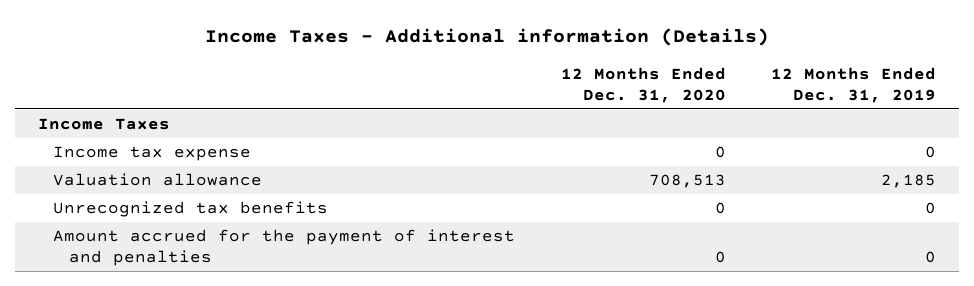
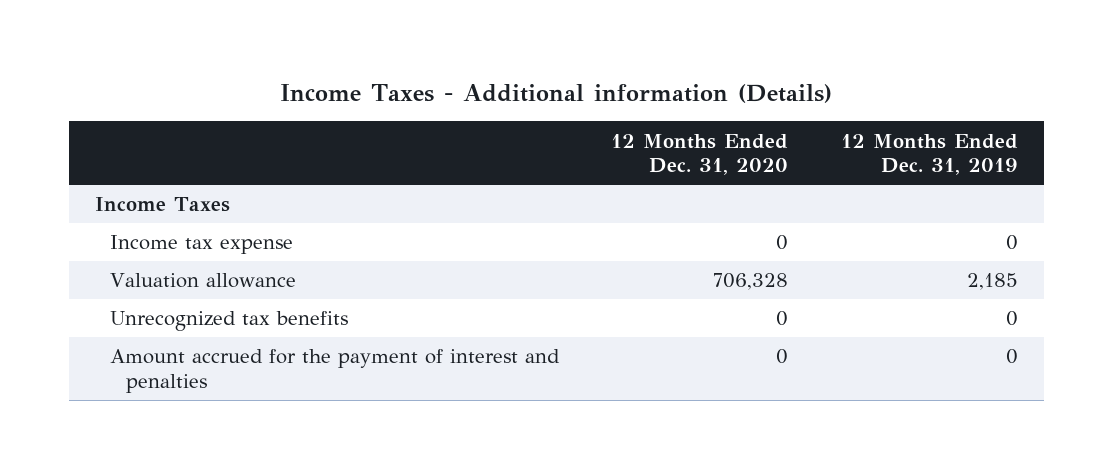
[648,174,726,189] 708,513 -> [713,273,789,291] 706,328

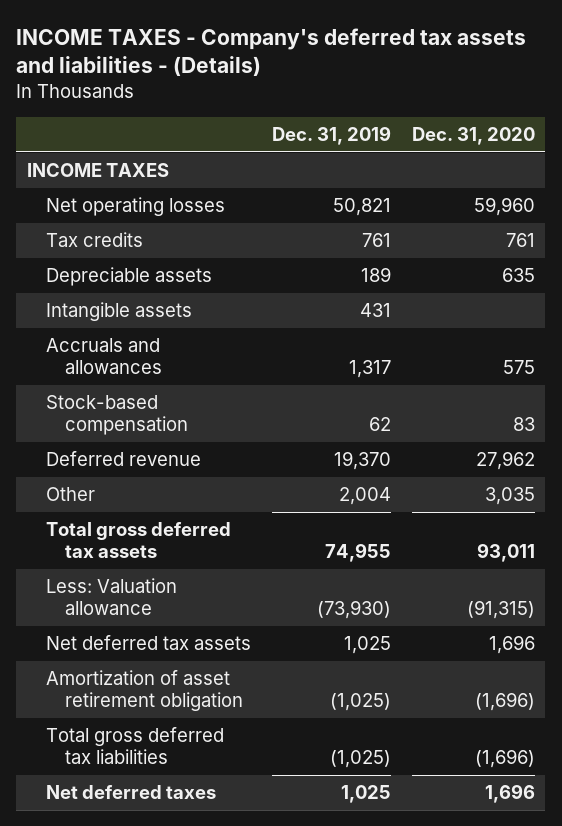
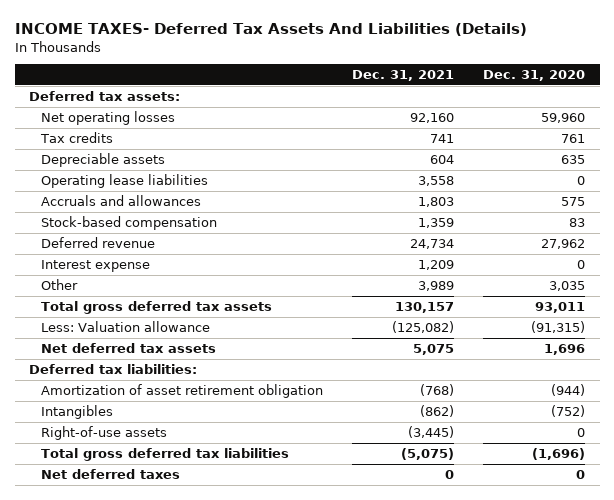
[16,27,527,77] INCOME TAXES - Company's deferred tax assets and liabilities - (Details) -> [14,23,527,37] INCOME TAXES- Deferred Tax Assets And Liabilities (Details)
[271,125,391,145] Dec. 31, 2019 -> none
none -> [352,70,455,82] Dec. 31, 2021
[26,163,169,178] INCOME TAXES -> none
none -> [29,90,181,101] Deferred tax assets:
[45,302,192,322] Intangible assets -> none
none -> [41,173,209,188] Operating lease liabilities
none -> [41,259,151,272] Interest expense
none -> [29,363,198,374] Deferred tax liabilities:
[474,692,535,712] (1,696) -> [551,383,586,396] (944)
none -> [41,404,114,419] Intangibles
none -> [41,425,168,440] Right-of-use assets
[484,784,535,804] 1,696 -> [576,469,586,479] 0

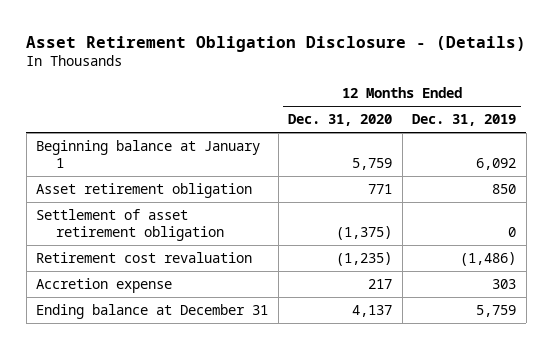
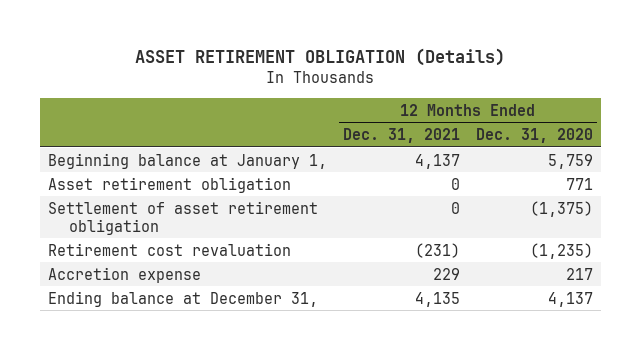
[26,35,527,52] Asset Retirement Obligation Disclosure - (Details) -> [135,47,506,66] ASSET RETIREMENT OBLIGATION (Details)
[412,114,517,127] Dec. 31, 2019 -> none
none -> [342,127,460,143] Dec. 31, 2021
[36,140,261,168] Beginning balance at January 1 -> [47,152,327,169] Beginning balance at January 1,
[36,304,269,320] Ending balance at December 31 -> [47,290,318,307] Ending balance at December 31,

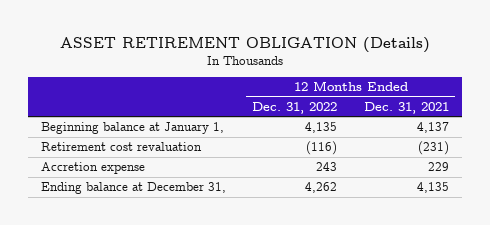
[475,127,593,143] Dec. 31, 2020 -> none
none -> [252,101,338,114] Dec. 31, 2022
[47,176,291,193] Asset retirement obligation -> none
[47,200,318,235] Settlement of asset retirement obligation -> none

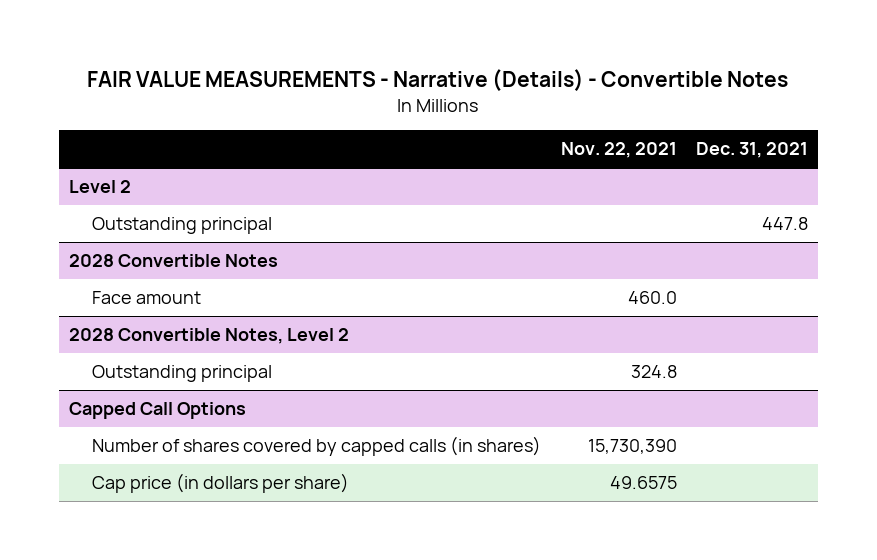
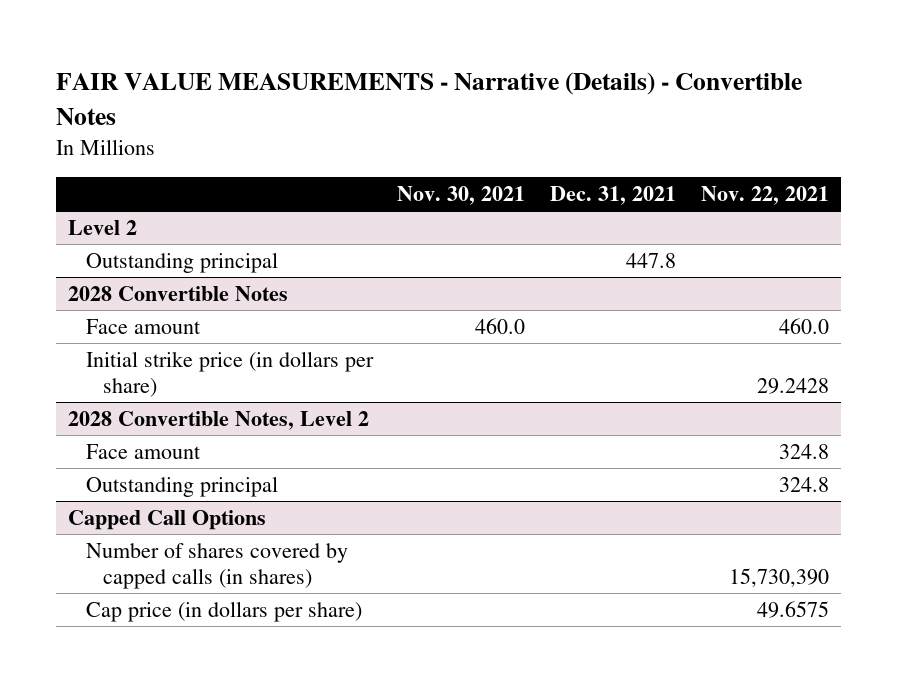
none -> [397,185,526,205] Nov. 30, 2021
none -> [85,350,374,398] Initial strike price (in dollars per share)
none -> [85,443,201,459] Face amount

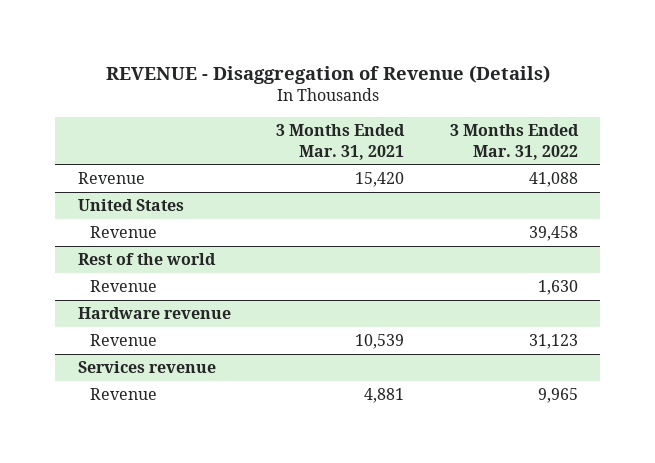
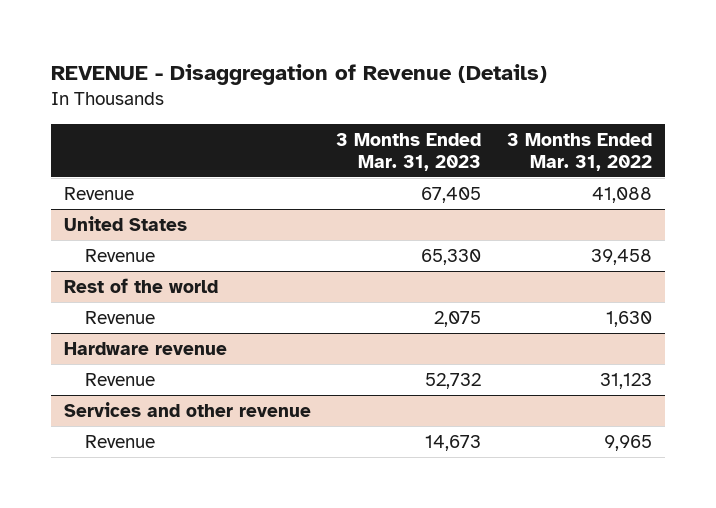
[276,124,406,160] 3 Months Ended Mar. 31, 2021 -> none
none -> [336,132,482,171] 3 Months Ended Mar. 31, 2023
[77,361,216,374] Services revenue -> [63,401,311,417] Services and other revenue

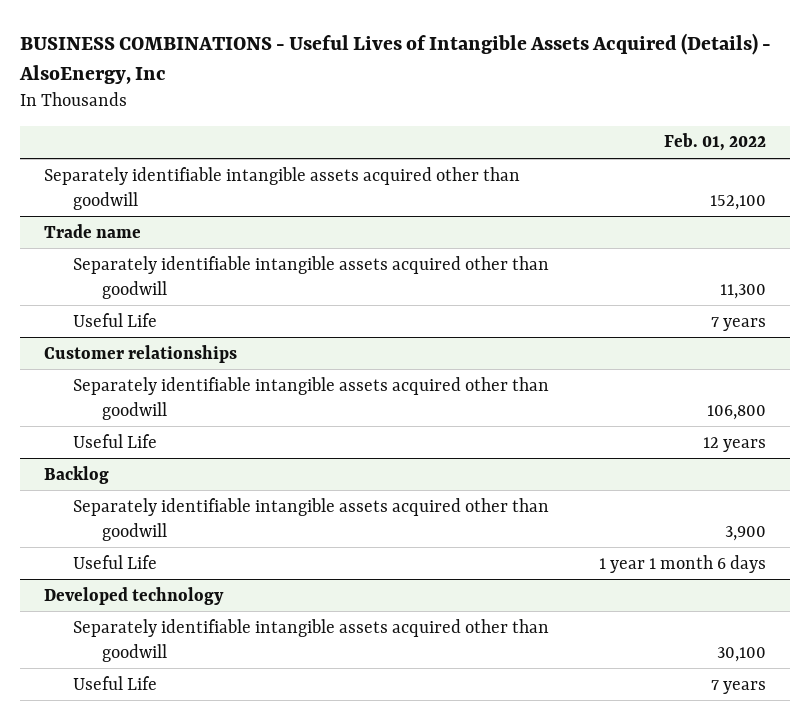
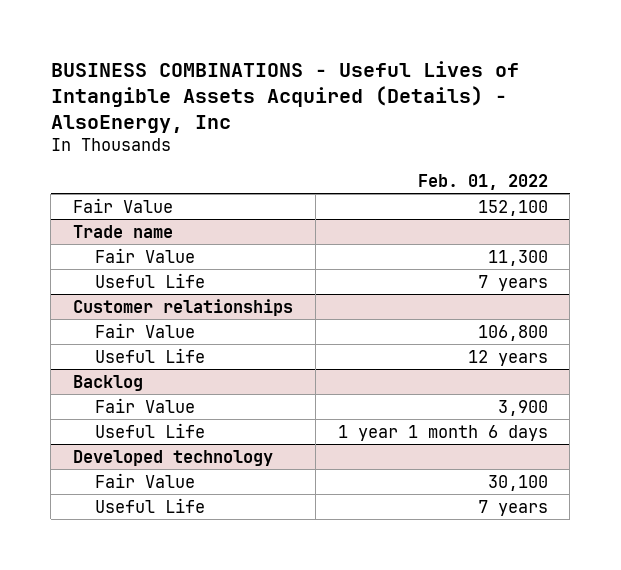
[44,166,521,210] Separately identifiable intangible assets acquired other than goodwill -> [72,197,173,213] Fair Value
[73,255,550,299] Separately identifiable intangible assets acquired other than goodwill -> [94,247,195,263] Fair Value
[73,376,550,420] Separately identifiable intangible assets acquired other than goodwill -> [94,322,195,338] Fair Value
[73,497,550,541] Separately identifiable intangible assets acquired other than goodwill -> [94,397,195,413] Fair Value
[73,618,550,662] Separately identifiable intangible assets acquired other than goodwill -> [94,472,195,488] Fair Value

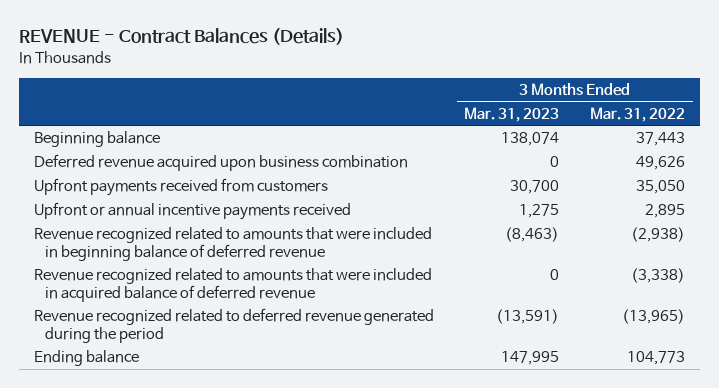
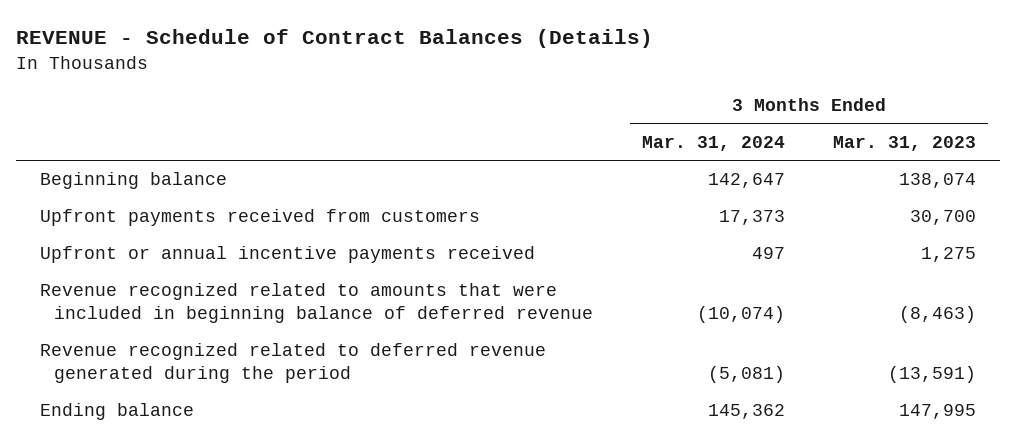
[18,28,344,46] REVENUE - Contract Balances (Details) -> [16,29,654,49] REVENUE - Schedule of Contract Balances (Details)
[589,106,685,122] Mar. 31, 2022 -> none
none -> [641,135,785,151] Mar. 31, 2024
[33,154,408,172] Deferred revenue acquired upon business combination -> none
[33,268,432,302] Revenue recognized related to amounts that were included in acquired balance of deferred revenue -> none

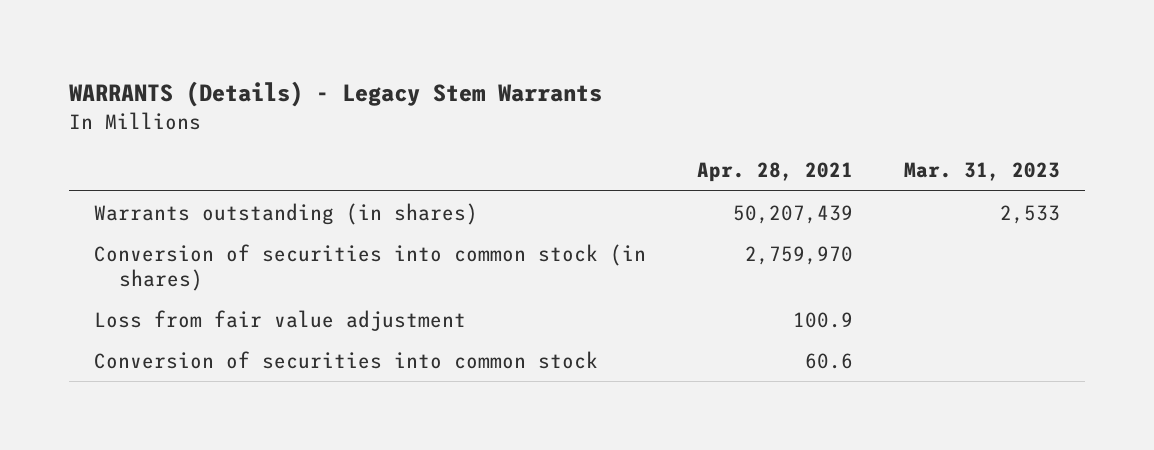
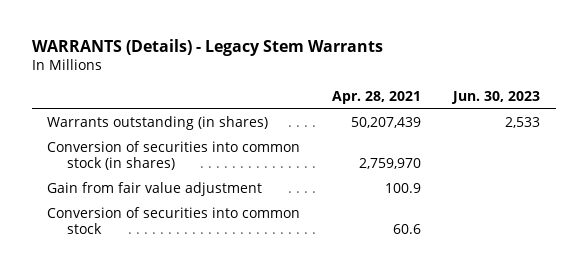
[903,162,1060,182] Mar. 31, 2023 -> none
none -> [450,90,540,104] Jun. 30, 2023
[94,309,467,331] Loss from fair value adjustment -> [47,182,263,197] Gain from fair value adjustment

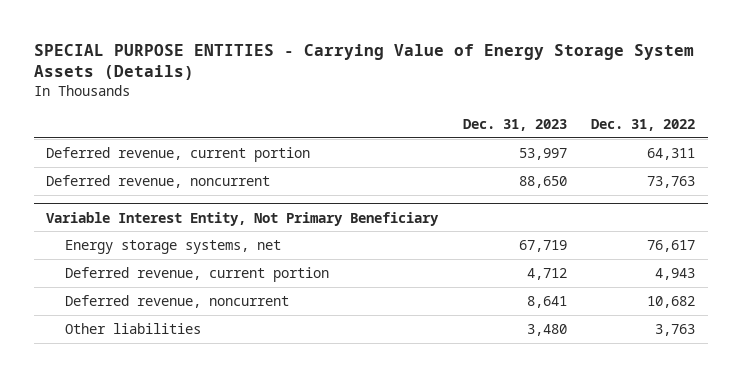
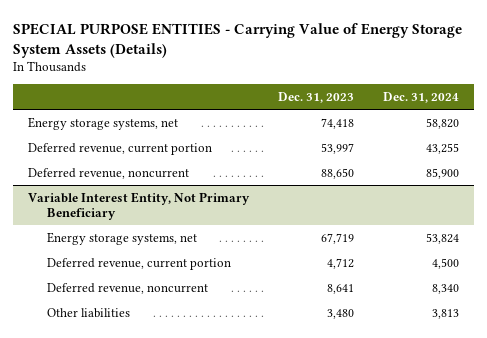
[591,119,696,132] Dec. 31, 2022 -> none
none -> [383,91,460,103] Dec. 31, 2024
none -> [28,116,179,130] Energy storage systems, net

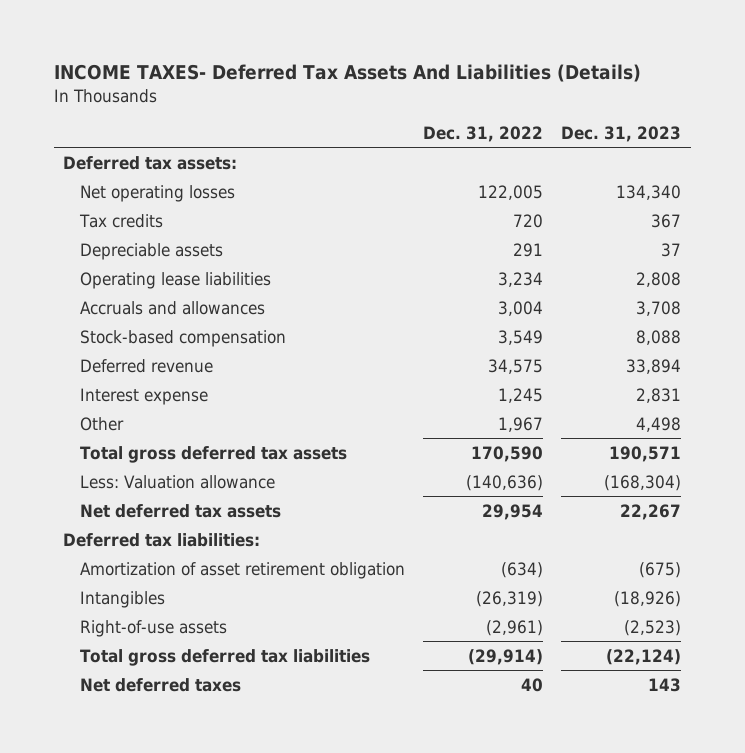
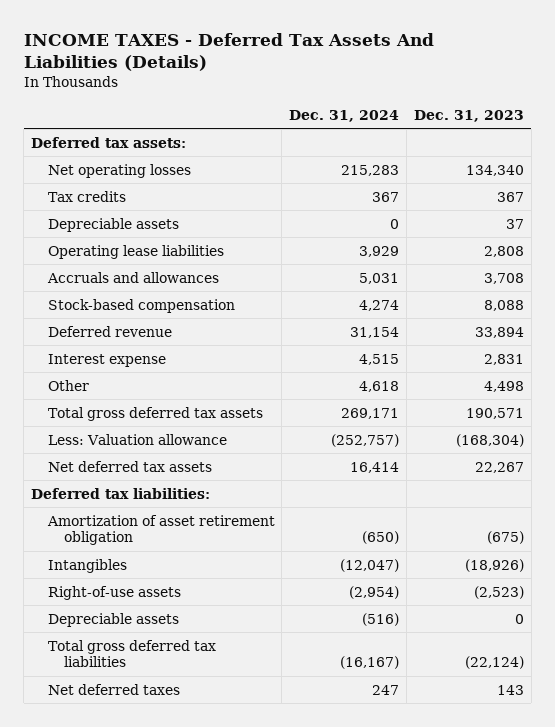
[53,64,641,83] INCOME TAXES- Deferred Tax Assets And Liabilities (Details) -> [23,32,434,71] INCOME TAXES - Deferred Tax Assets And Liabilities (Details)
[423,125,544,142] Dec. 31, 2022 -> none
none -> [289,109,400,122] Dec. 31, 2024
none -> [47,612,179,627] Depreciable assets

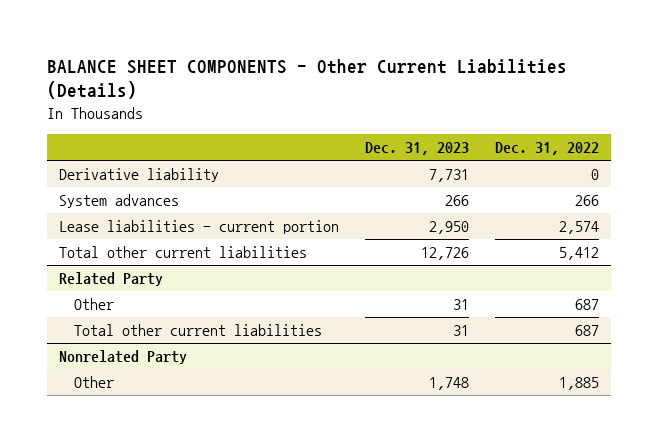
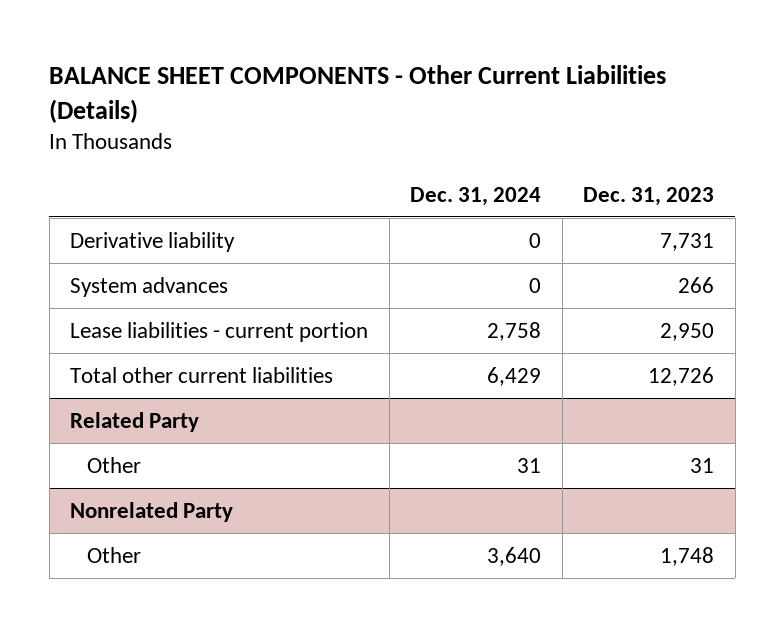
[494,142,599,156] Dec. 31, 2022 -> none
none -> [410,186,542,206] Dec. 31, 2024
[73,324,322,337] Total other current liabilities -> none

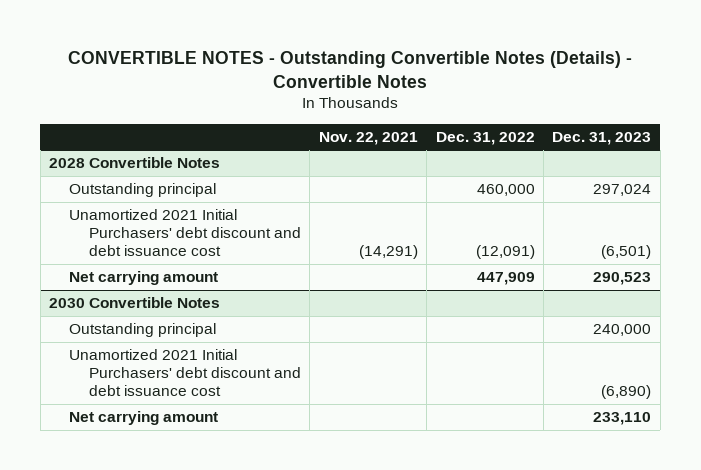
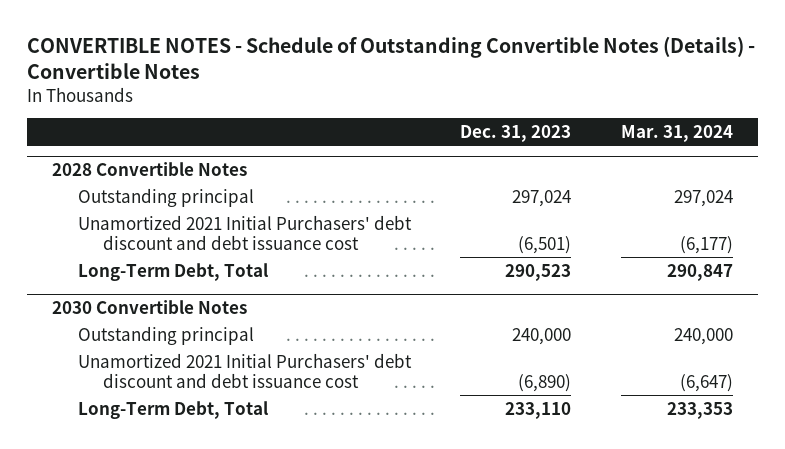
[68,51,633,88] CONVERTIBLE NOTES - Outstanding Convertible Notes (Details) - Convertible Notes -> [26,35,755,80] CONVERTIBLE NOTES - Schedule of Outstanding Convertible Notes (Details) - Convertible Notes
[318,131,418,145] Nov. 22, 2021 -> none
[435,131,535,145] Dec. 31, 2022 -> none
none -> [621,125,734,143] Mar. 31, 2024
[69,271,219,286] Net carrying amount -> [77,262,268,281] Long-Term Debt, Total
[69,411,219,426] Net carrying amount -> [77,400,268,419] Long-Term Debt, Total

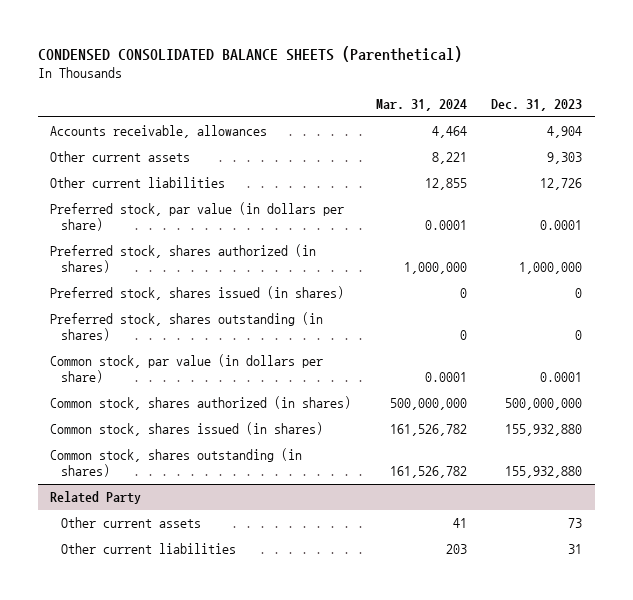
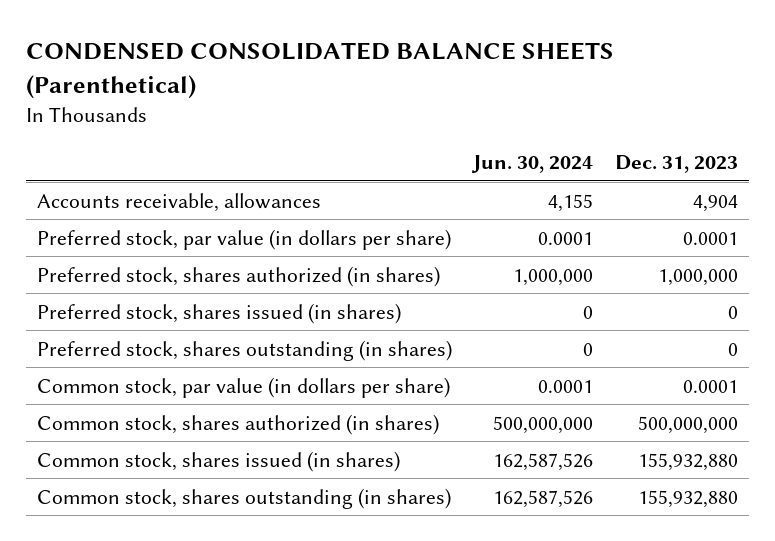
[375,98,467,111] Mar. 31, 2024 -> none
none -> [471,155,594,174] Jun. 30, 2024
[50,151,191,163] Other current assets -> none
[50,177,226,189] Other current liabilities -> none
[50,491,142,505] Related Party -> none
[60,517,201,529] Other current assets -> none
[60,543,236,555] Other current liabilities -> none

